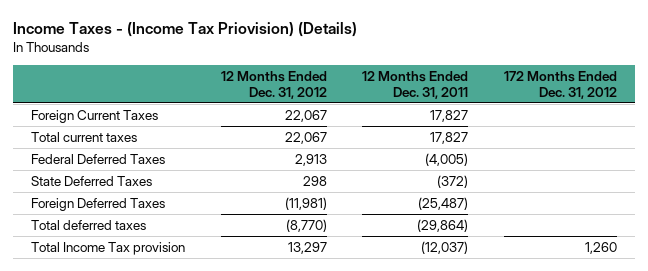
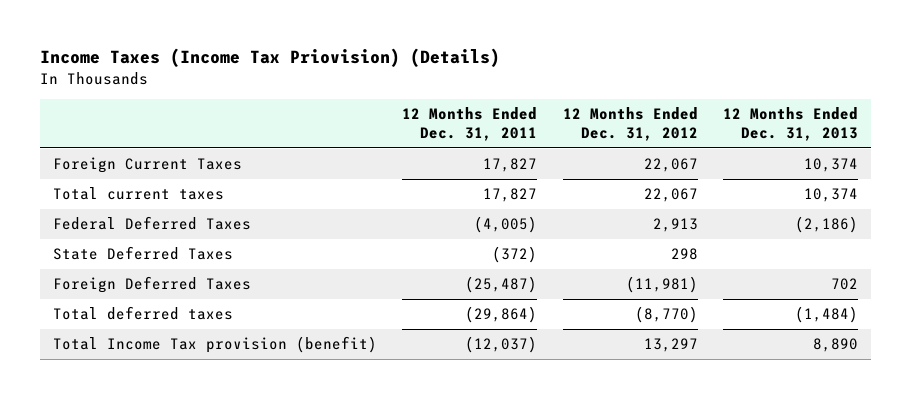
[12,21,357,37] Income Taxes - (Income Tax Priovision) (Details) -> [39,48,500,68] Income Taxes (Income Tax Priovision) (Details)
[504,70,618,99] 172 Months Ended Dec. 31, 2012 -> none
none -> [722,107,858,142] 12 Months Ended Dec. 31, 2013
[30,241,185,255] Total Income Tax provision -> [52,336,377,354] Total Income Tax provision (benefit)

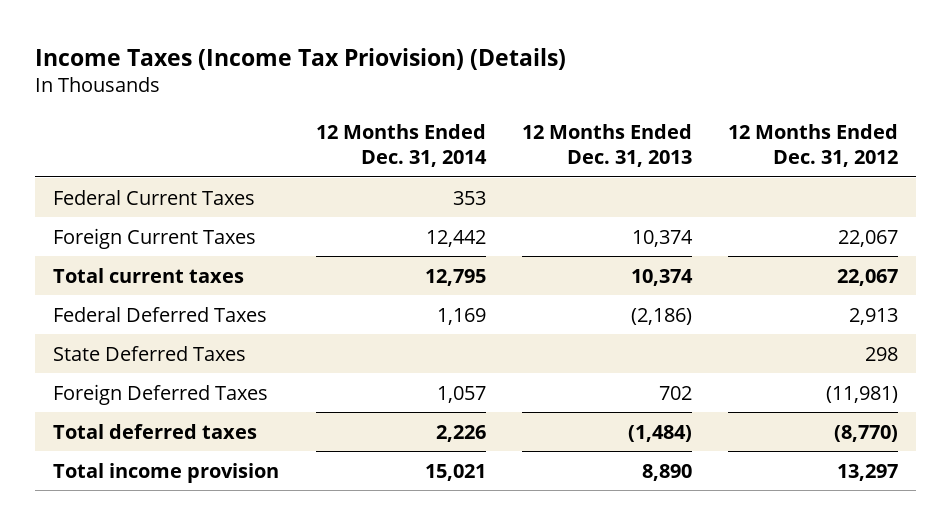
[402,107,538,142] 12 Months Ended Dec. 31, 2011 -> none
none -> [315,123,487,167] 12 Months Ended Dec. 31, 2014
none -> [53,189,256,205] Federal Current Taxes
[52,336,377,354] Total Income Tax provision (benefit) -> [53,462,280,483] Total income provision

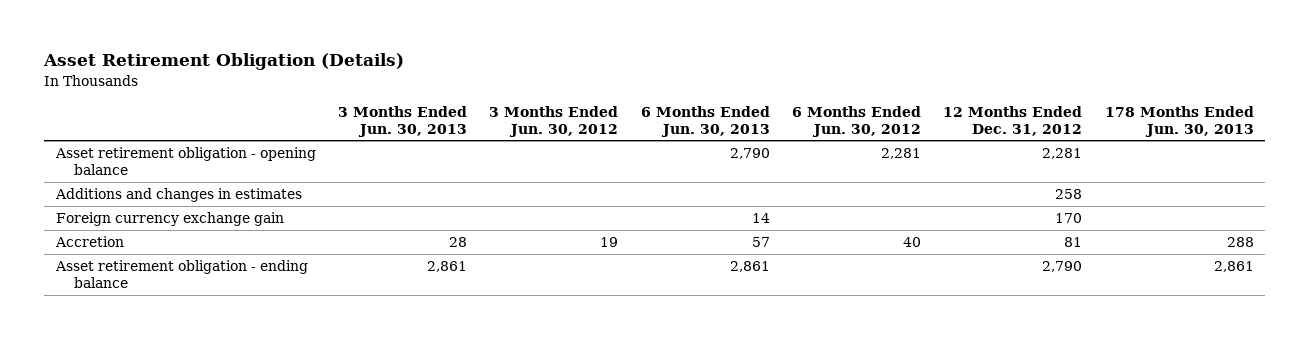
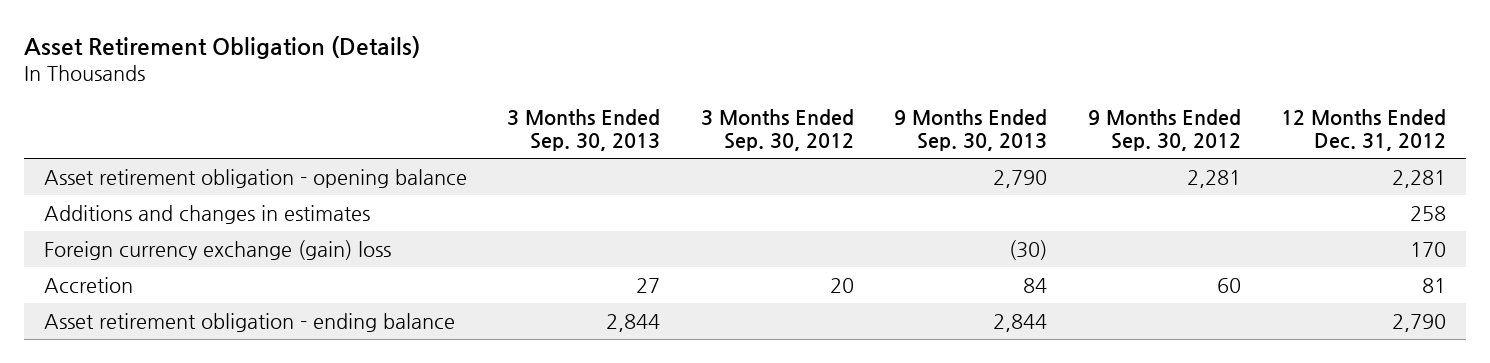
[337,106,467,137] 3 Months Ended Jun. 30, 2013 -> none
[489,106,619,137] 3 Months Ended Jun. 30, 2012 -> none
[640,106,770,137] 6 Months Ended Jun. 30, 2013 -> none
[792,106,922,137] 6 Months Ended Jun. 30, 2012 -> none
[1104,106,1254,137] 178 Months Ended Jun. 30, 2013 -> none
none -> [507,109,661,152] 3 Months Ended Sep. 30, 2013
none -> [700,109,854,152] 3 Months Ended Sep. 30, 2012
none -> [894,109,1048,152] 9 Months Ended Sep. 30, 2013
none -> [1087,109,1241,152] 9 Months Ended Sep. 30, 2012
[55,212,284,227] Foreign currency exchange gain -> [43,239,391,260] Foreign currency exchange (gain) loss

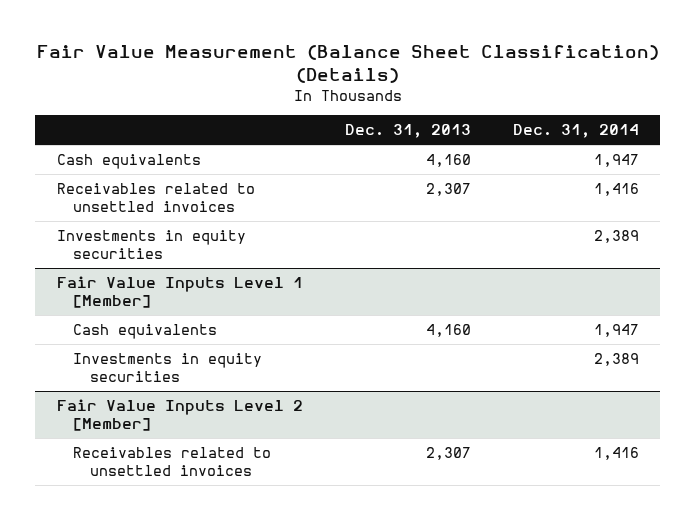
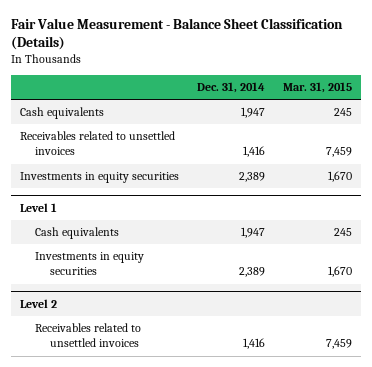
[36,45,659,83] Fair Value Measurement (Balance Sheet Classification) (Details) -> [10,17,343,51] Fair Value Measurement - Balance Sheet Classification (Details)
[344,124,471,139] Dec. 31, 2013 -> none
none -> [283,82,353,94] Mar. 31, 2015
[56,275,303,308] Fair Value Inputs Level 1 [Member] -> [19,202,57,212] Level 1
[56,398,303,431] Fair Value Inputs Level 2 [Member] -> [19,298,57,308] Level 2

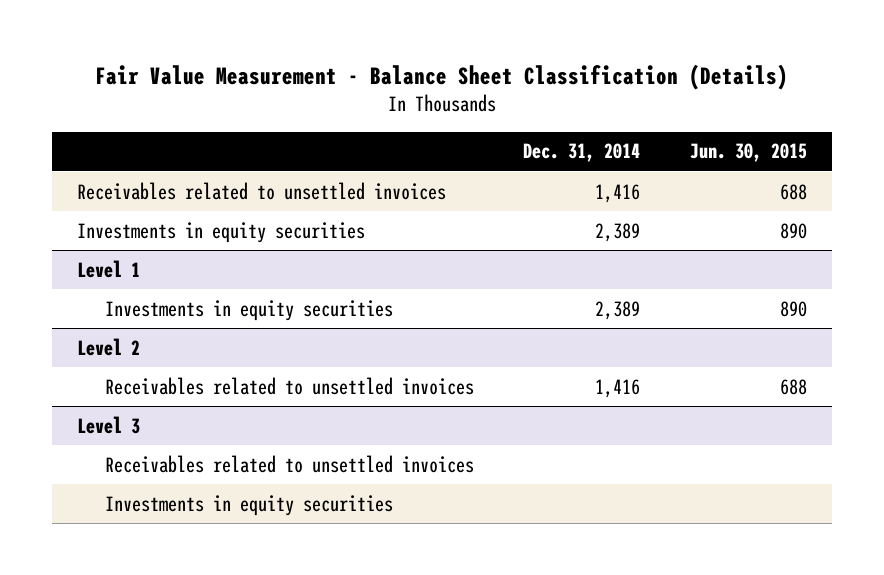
[283,82,353,94] Mar. 31, 2015 -> none
none -> [690,143,808,163] Jun. 30, 2015
[19,107,104,120] Cash equivalents -> none
[35,227,120,240] Cash equivalents -> none
none -> [76,415,140,434] Level 3
none -> [104,454,474,473] Receivables related to unsettled invoices
none -> [104,494,393,516] Investments in equity securities

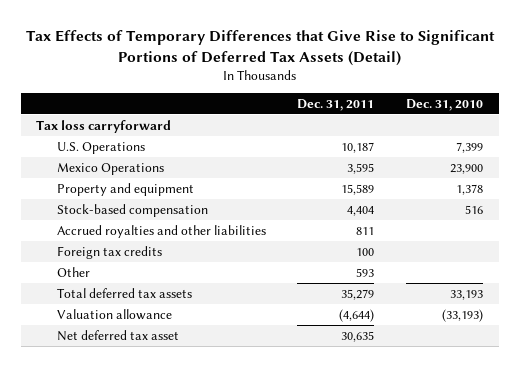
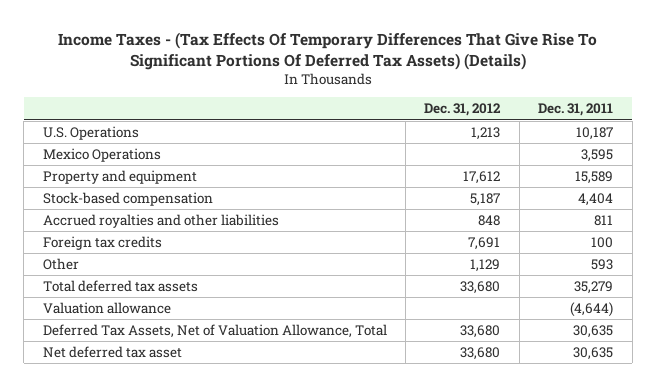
[25,30,495,66] Tax Effects of Temporary Differences that Give Rise to Significant Portions of Deferred Tax Assets (Detail) -> [57,31,597,70] Income Taxes - (Tax Effects Of Temporary Differences That Give Rise To Significant Portions Of Deferred Tax Assets) (Details)
[405,98,483,111] Dec. 31, 2010 -> none
none -> [424,103,502,117] Dec. 31, 2012
[36,119,172,133] Tax loss carryforward -> none
none -> [42,323,387,338] Deferred Tax Assets, Net of Valuation Allowance, Total

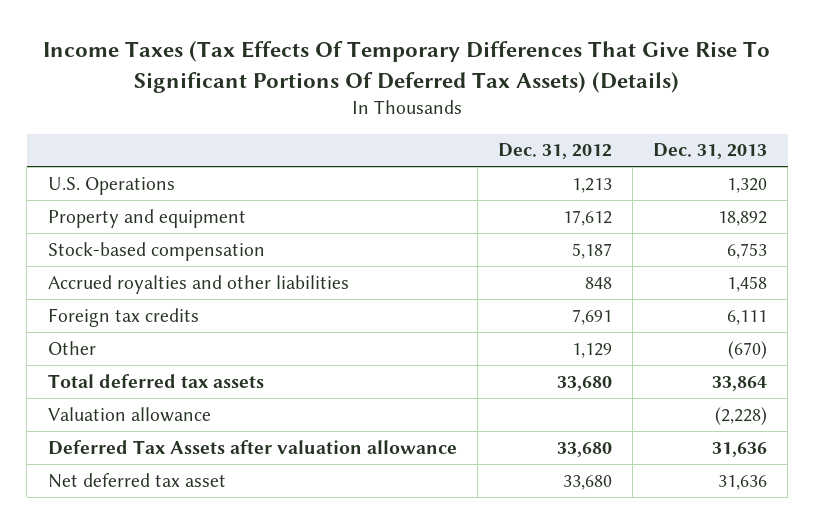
[57,31,597,70] Income Taxes - (Tax Effects Of Temporary Differences That Give Rise To Significant Portions Of Deferred Tax Assets) (Details) -> [43,41,771,93] Income Taxes (Tax Effects Of Temporary Differences That Give Rise To Significant Portions Of Deferred Tax Assets) (Details)
[538,103,614,117] Dec. 31, 2011 -> none
none -> [653,143,768,160] Dec. 31, 2013
[42,147,161,162] Mexico Operations -> none
[42,323,387,338] Deferred Tax Assets, Net of Valuation Allowance, Total -> [47,439,457,455] Deferred Tax Assets after valuation allowance

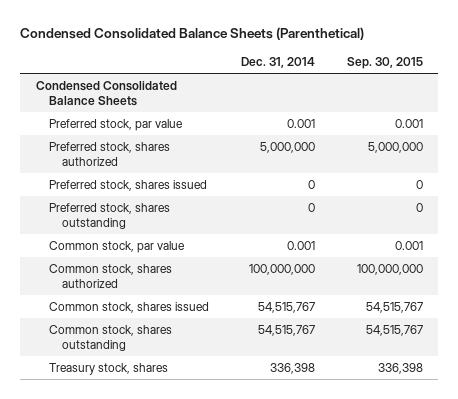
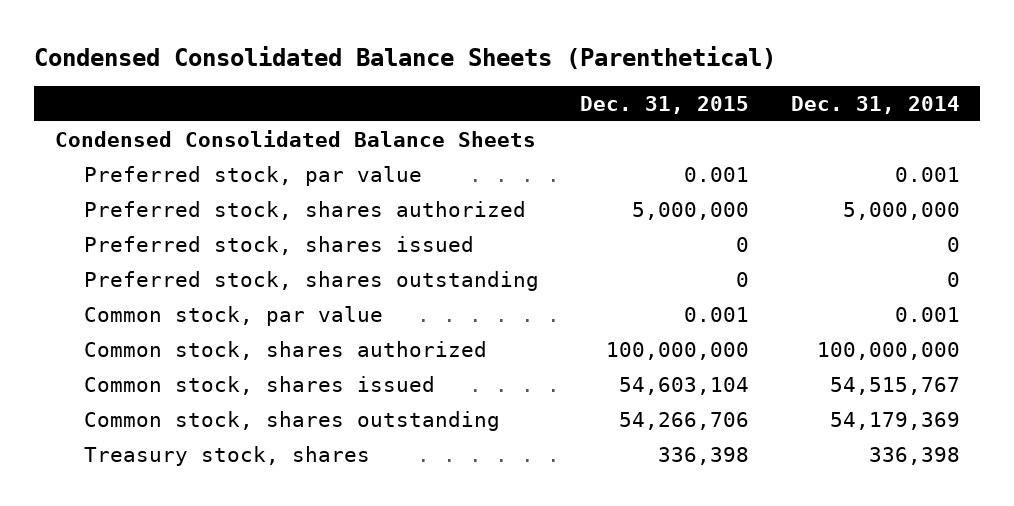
[346,57,423,70] Sep. 30, 2015 -> none
none -> [580,95,750,114] Dec. 31, 2015
[257,324,315,336] 54,515,767 -> [829,411,960,430] 54,179,369

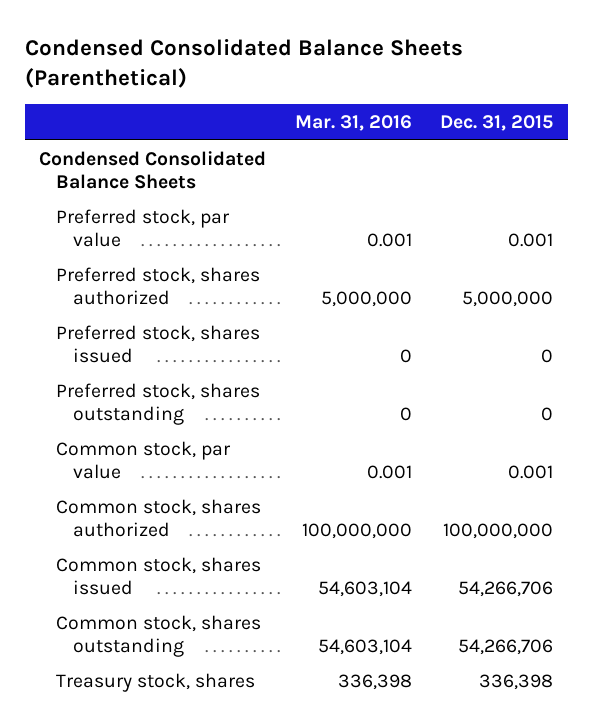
[790,95,960,114] Dec. 31, 2014 -> none
none -> [294,115,412,132] Mar. 31, 2016
[619,376,750,395] 54,603,104 -> [458,580,554,597] 54,266,706

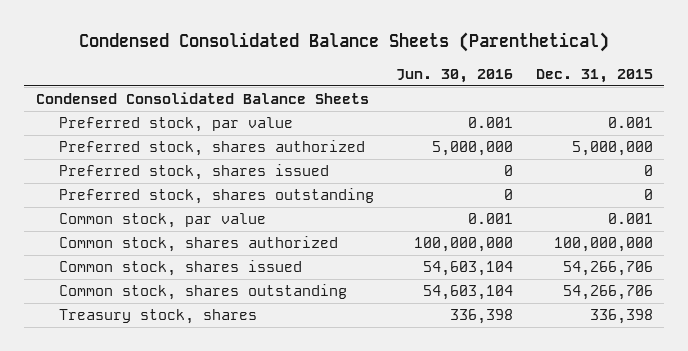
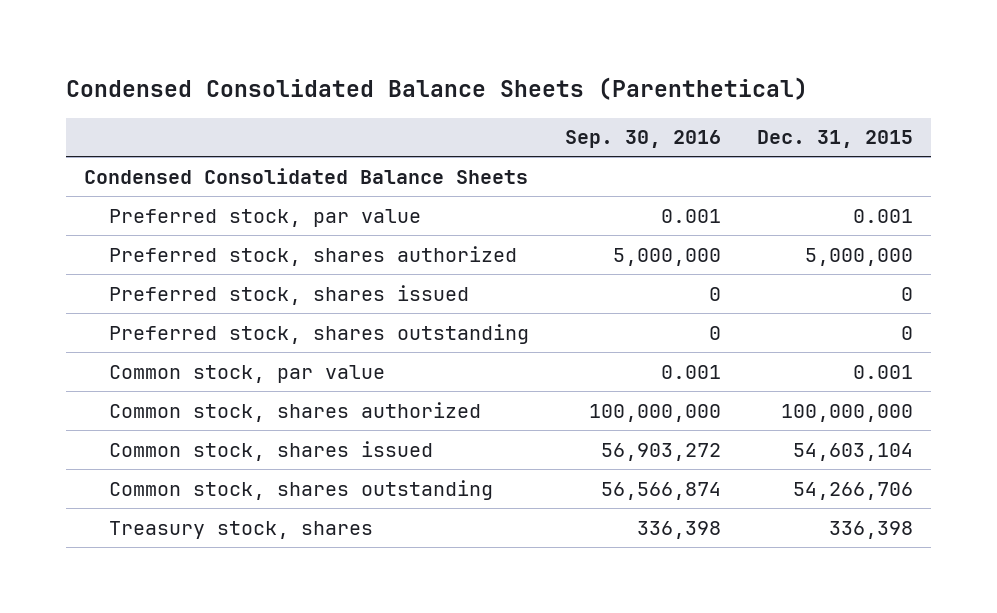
[396,68,514,83] Jun. 30, 2016 -> none
none -> [565,130,722,149] Sep. 30, 2016
[562,261,653,277] 54,266,706 -> [793,442,914,461] 54,603,104

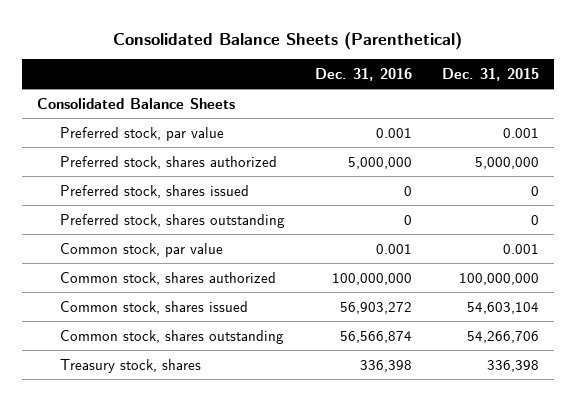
[66,77,809,101] Condensed Consolidated Balance Sheets (Parenthetical) -> [112,31,462,50] Consolidated Balance Sheets (Parenthetical)
[565,130,722,149] Sep. 30, 2016 -> none
none -> [314,68,412,82] Dec. 31, 2016
[84,167,529,184] Condensed Consolidated Balance Sheets -> [37,97,236,109] Consolidated Balance Sheets

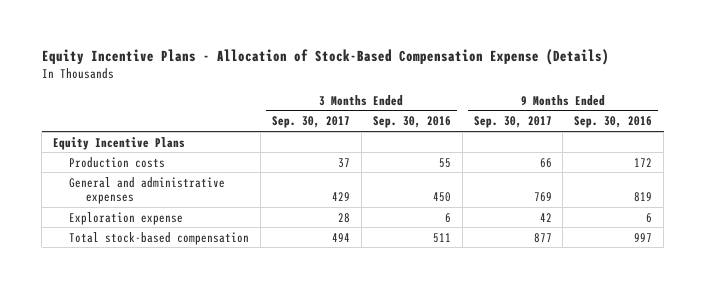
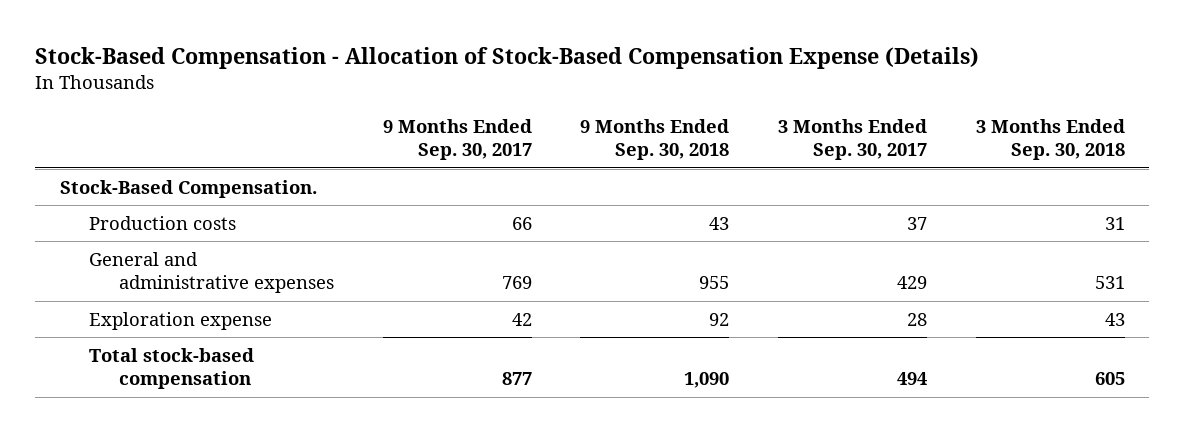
[41,48,609,65] Equity Incentive Plans - Allocation of Stock-Based Compensation Expense (Details) -> [35,47,980,70] Stock-Based Compensation - Allocation of Stock-Based Compensation Expense (Details)
[372,116,451,129] Sep. 30, 2016 -> none
[574,116,653,129] Sep. 30, 2016 -> none
none -> [580,118,730,161] 9 Months Ended Sep. 30, 2018
none -> [975,118,1125,161] 3 Months Ended Sep. 30, 2018
[52,136,185,150] Equity Incentive Plans -> [59,179,317,198] Stock-Based Compensation.

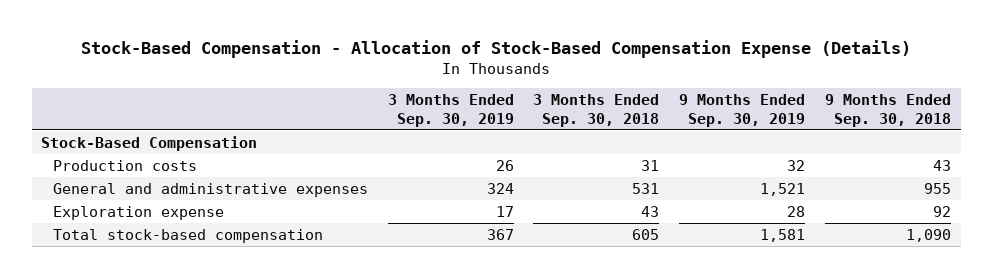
[382,118,532,161] 9 Months Ended Sep. 30, 2017 -> none
[778,118,928,161] 3 Months Ended Sep. 30, 2017 -> none
none -> [387,94,514,127] 3 Months Ended Sep. 30, 2019
none -> [679,94,806,127] 9 Months Ended Sep. 30, 2019
[59,179,317,198] Stock-Based Compensation. -> [41,135,258,151] Stock-Based Compensation

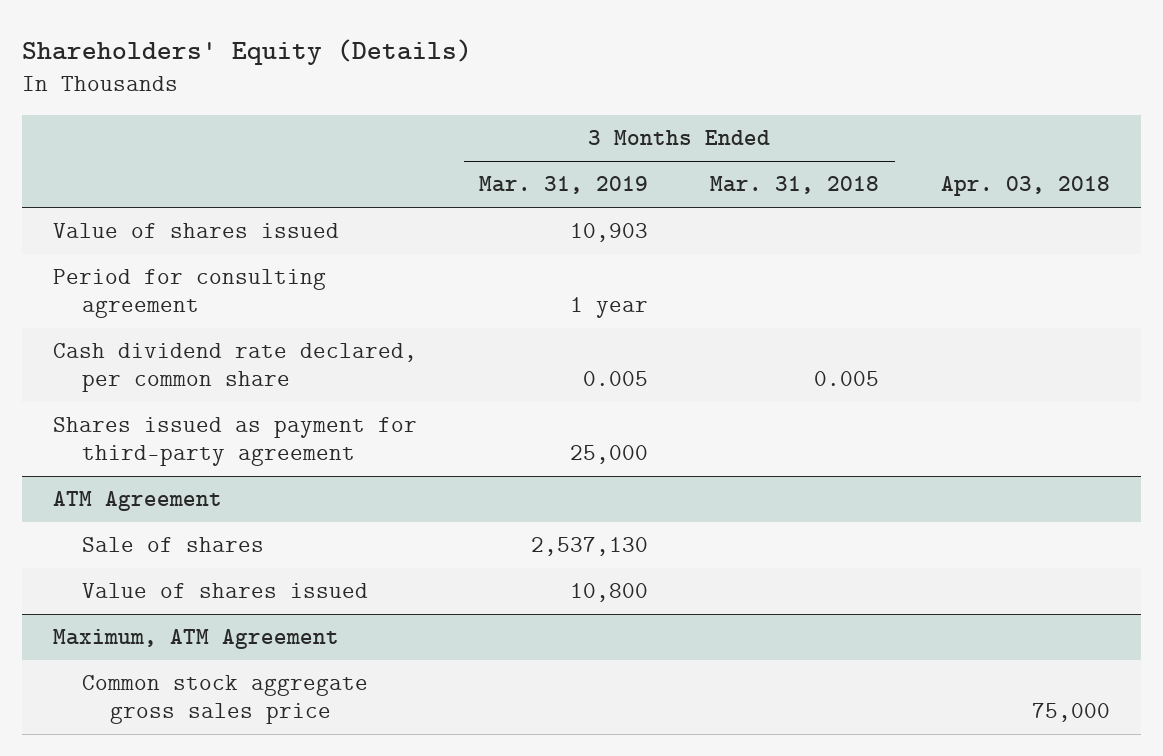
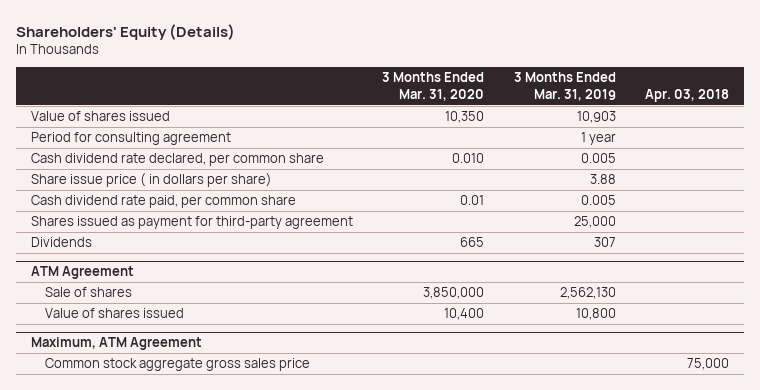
[710,176,880,195] Mar. 31, 2018 -> none
none -> [382,72,485,101] 3 Months Ended Mar. 31, 2020
none -> [31,173,273,188] Share issue price ( in dollars per share)
none -> [31,195,297,209] Cash dividend rate paid, per common share
none -> [31,237,93,248] Dividends
[531,537,649,557] 2,537,130 -> [559,287,616,300] 2,562,130

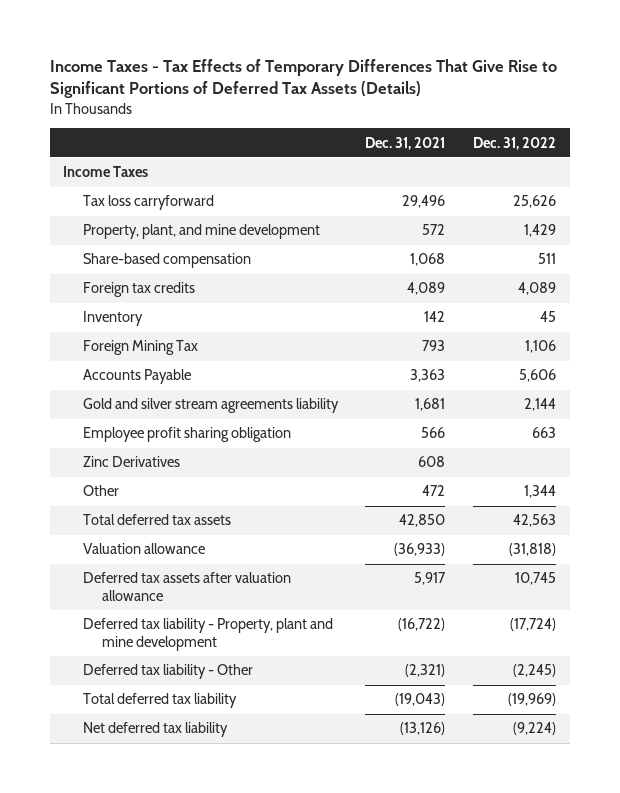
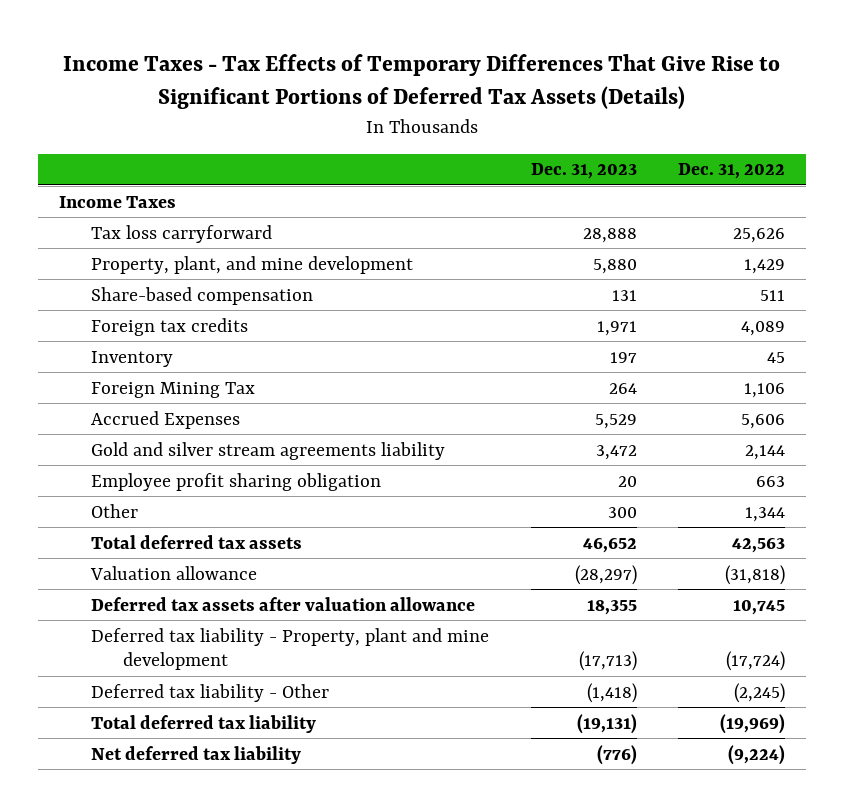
[365,136,446,150] Dec. 31, 2021 -> none
none -> [530,163,637,180] Dec. 31, 2023
[82,369,191,385] Accounts Payable -> [91,410,241,429] Accrued Expenses
[82,456,180,468] Zinc Derivatives -> none

